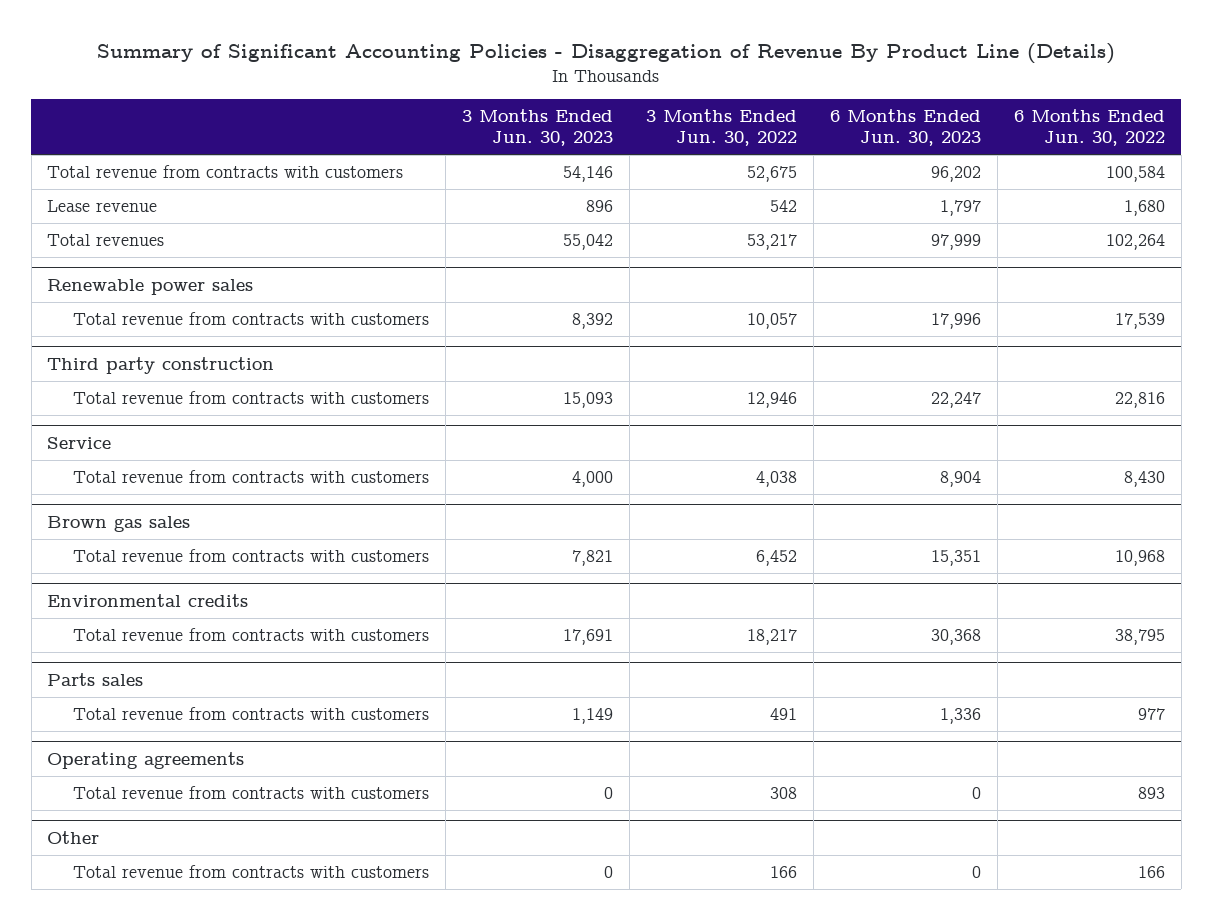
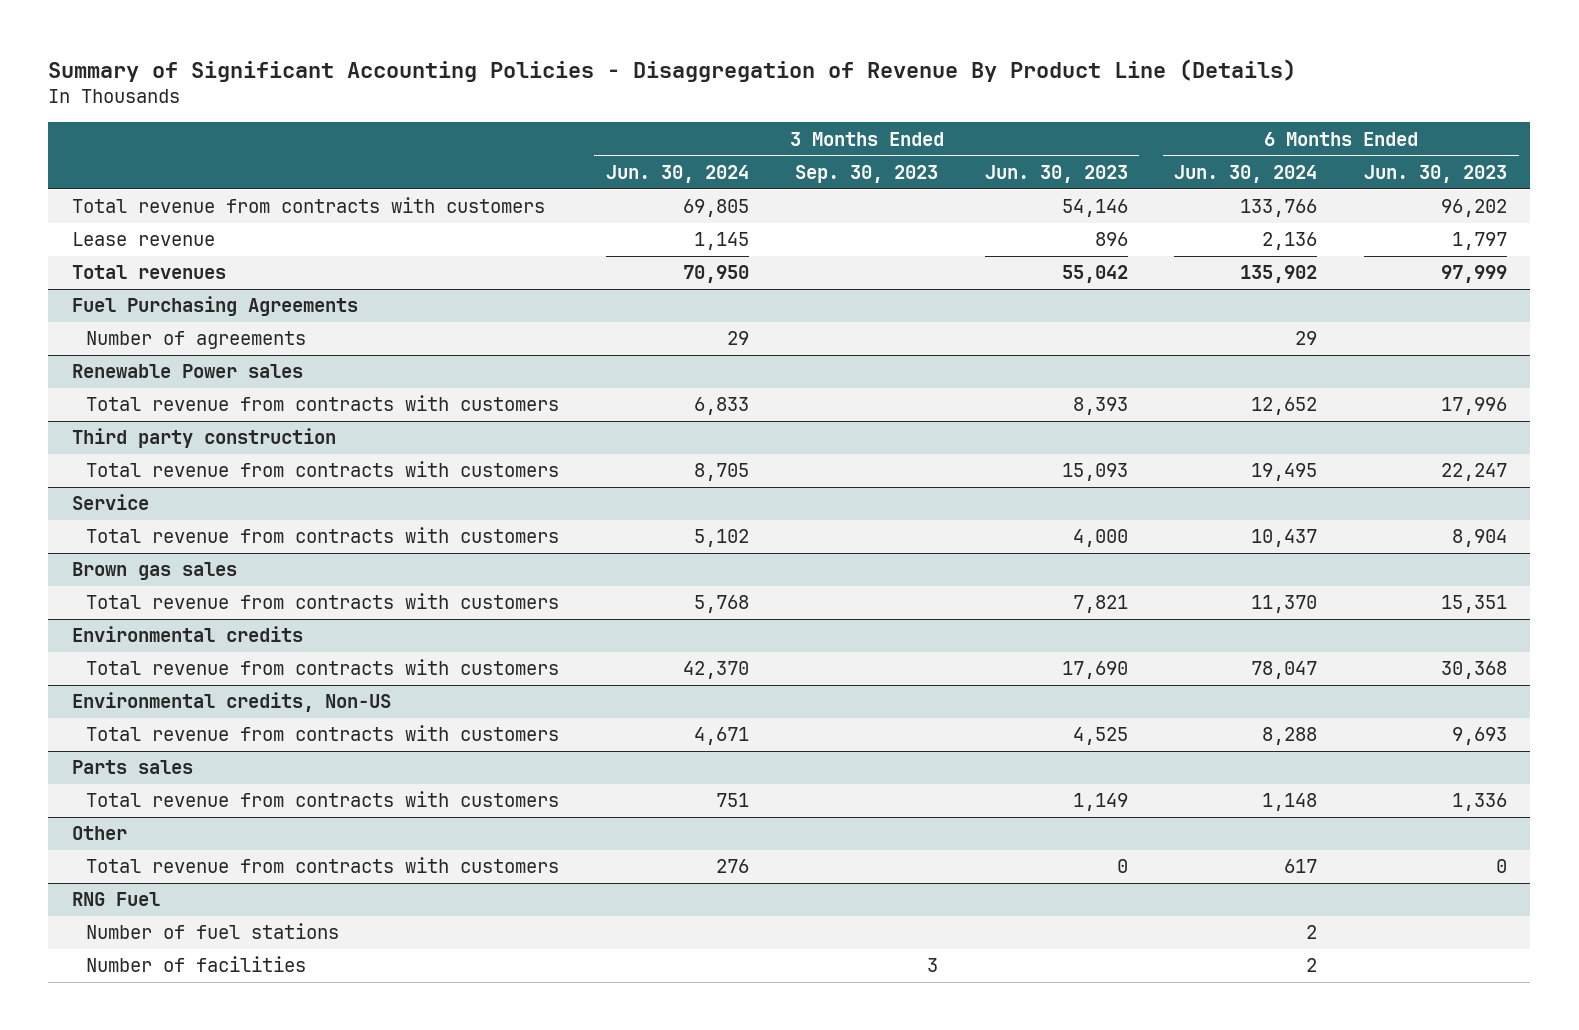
[645,108,797,147] 3 Months Ended Jun. 30, 2022 -> none
[1013,108,1165,147] 6 Months Ended Jun. 30, 2022 -> none
none -> [605,164,749,183] Jun. 30, 2024
none -> [795,164,939,183] Sep. 30, 2023
none -> [1174,164,1318,183] Jun. 30, 2024
none -> [71,296,358,317] Fuel Purchasing Agreements
none -> [85,331,306,350] Number of agreements
[47,278,254,295] Renewable power sales -> [71,364,303,379] Renewable Power sales
[571,312,613,329] 8,392 -> [1072,397,1128,416] 8,393
[562,628,613,645] 17,691 -> [1061,661,1128,680] 17,690
none -> [71,692,391,713] Environmental credits, Non-US
none -> [85,725,559,742] Total revenue from contracts with customers
[47,751,245,769] Operating agreements -> none
[72,785,429,799] Total revenue from contracts with customers -> none
none -> [71,892,160,907] RNG Fuel
none -> [85,923,339,940] Number of fuel stations
none -> [85,956,306,973] Number of facilities

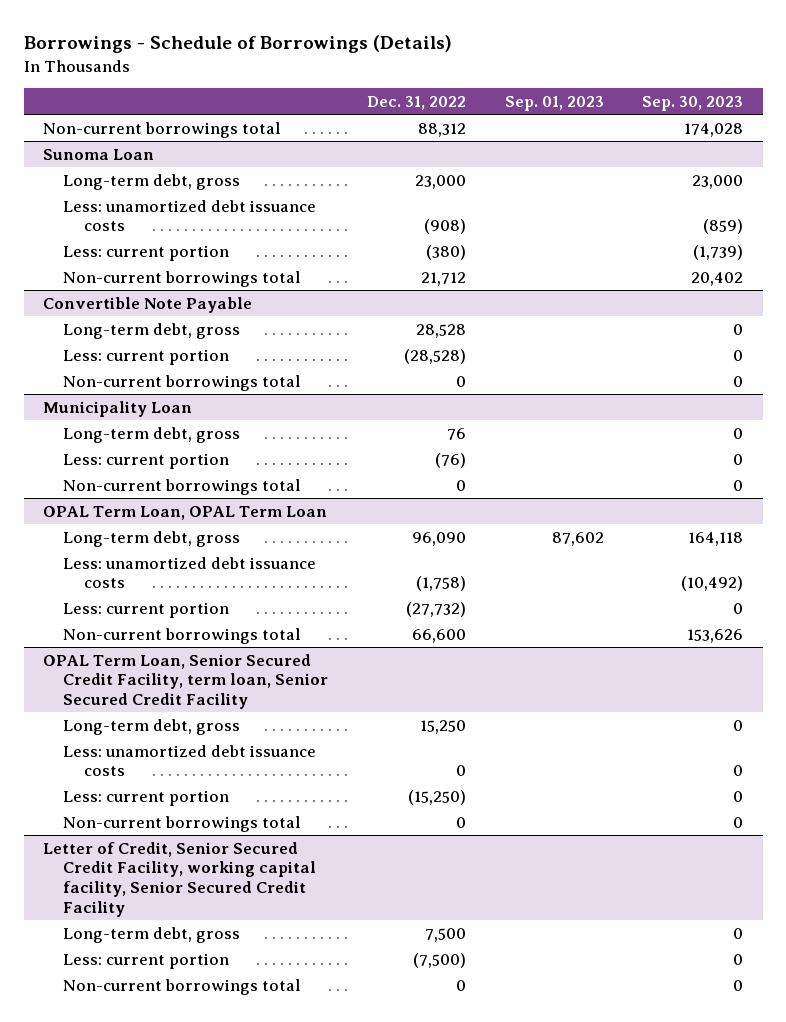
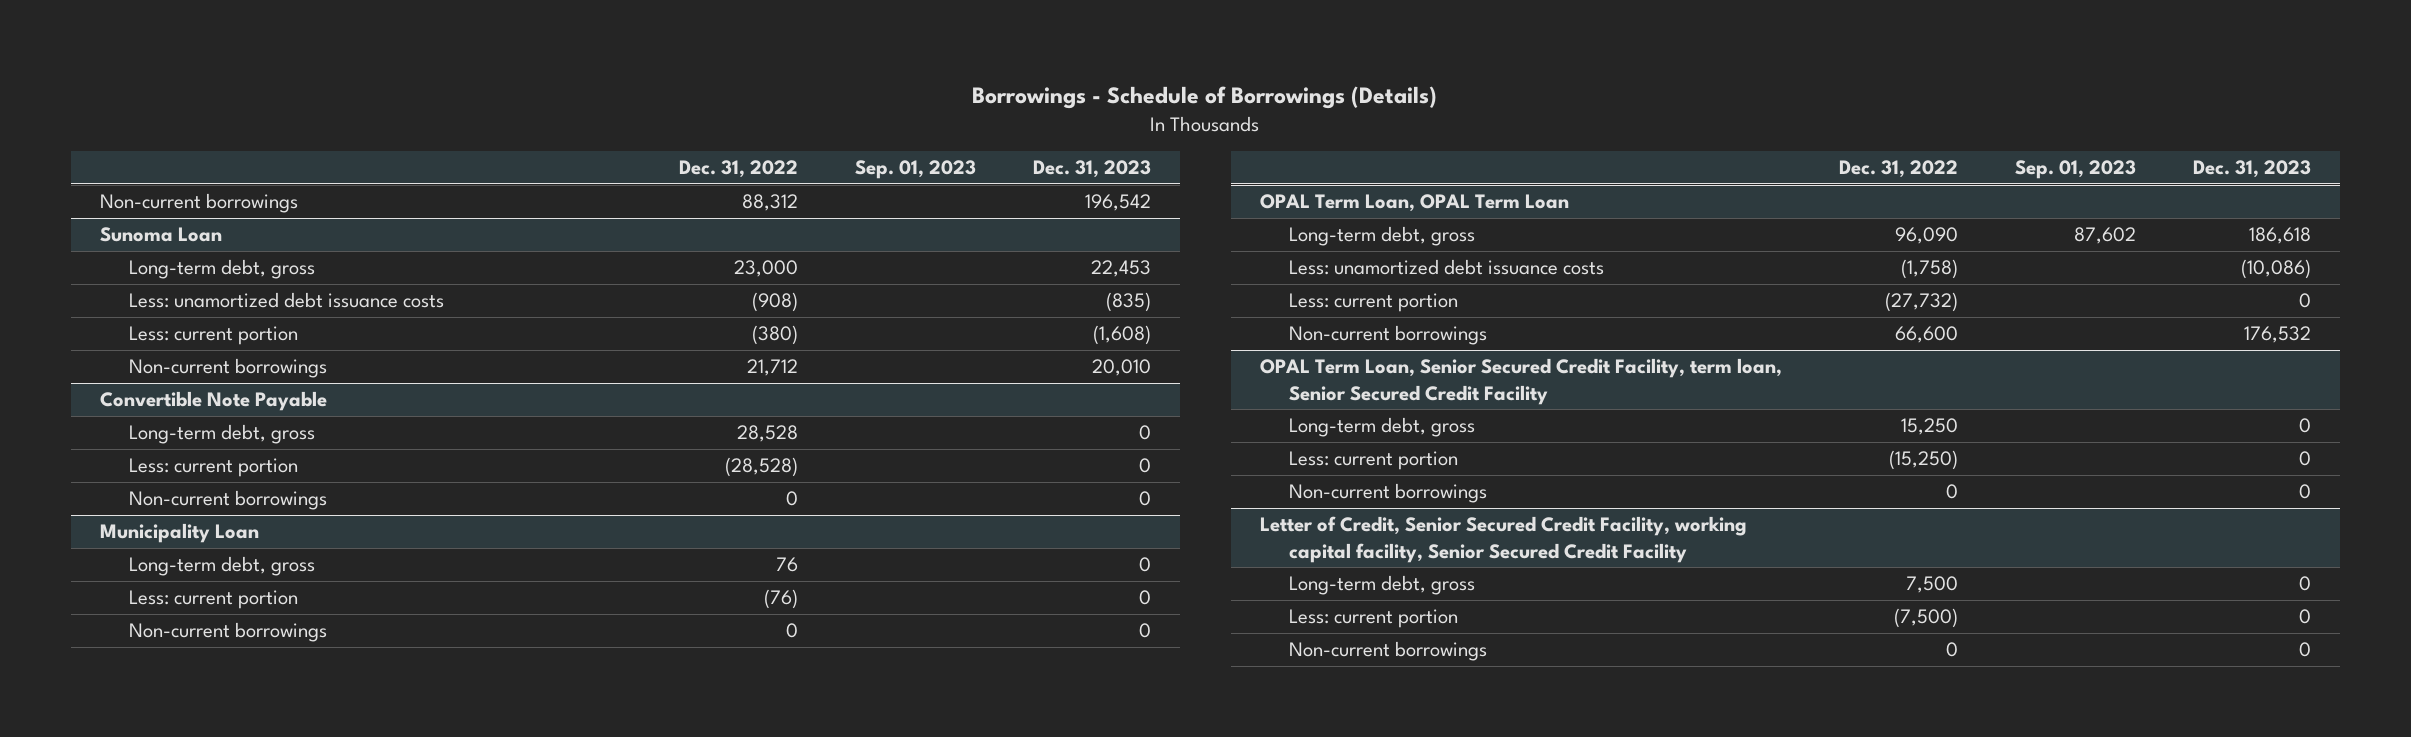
[642,95,744,111] Sep. 30, 2023 -> none
none -> [1033,160,1152,179] Dec. 31, 2023
[42,121,280,138] Non-current borrowings total -> [99,193,298,214] Non-current borrowings
[63,270,301,287] Non-current borrowings total -> [128,358,327,379] Non-current borrowings
[63,374,301,391] Non-current borrowings total -> [128,490,327,511] Non-current borrowings
[63,478,301,495] Non-current borrowings total -> [128,622,327,643] Non-current borrowings
[63,627,301,644] Non-current borrowings total -> [1288,325,1487,346] Non-current borrowings
[63,744,317,777] Less: unamortized debt issuance costs -> none
[63,815,301,832] Non-current borrowings total -> [1288,483,1487,504] Non-current borrowings
[63,978,301,995] Non-current borrowings total -> [1288,641,1487,662] Non-current borrowings

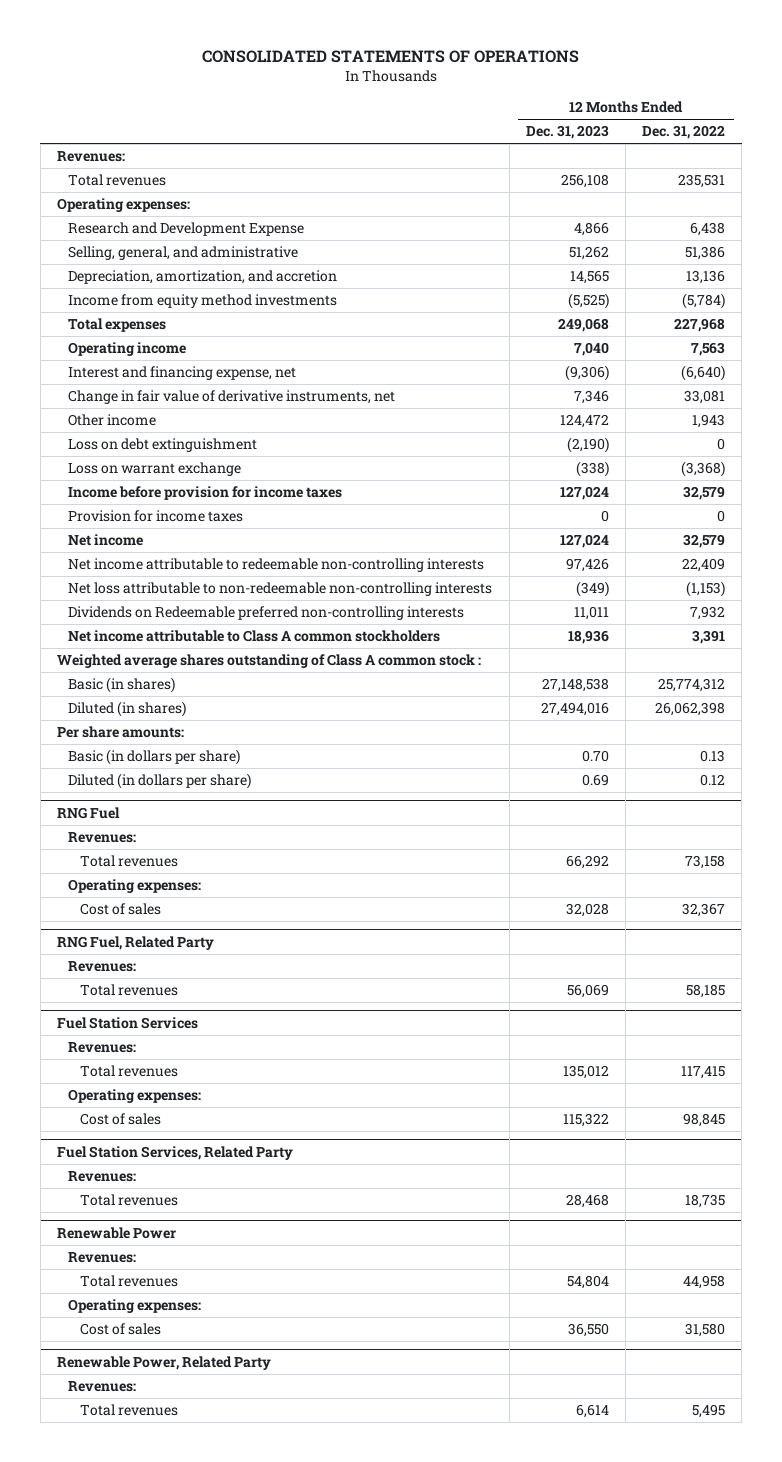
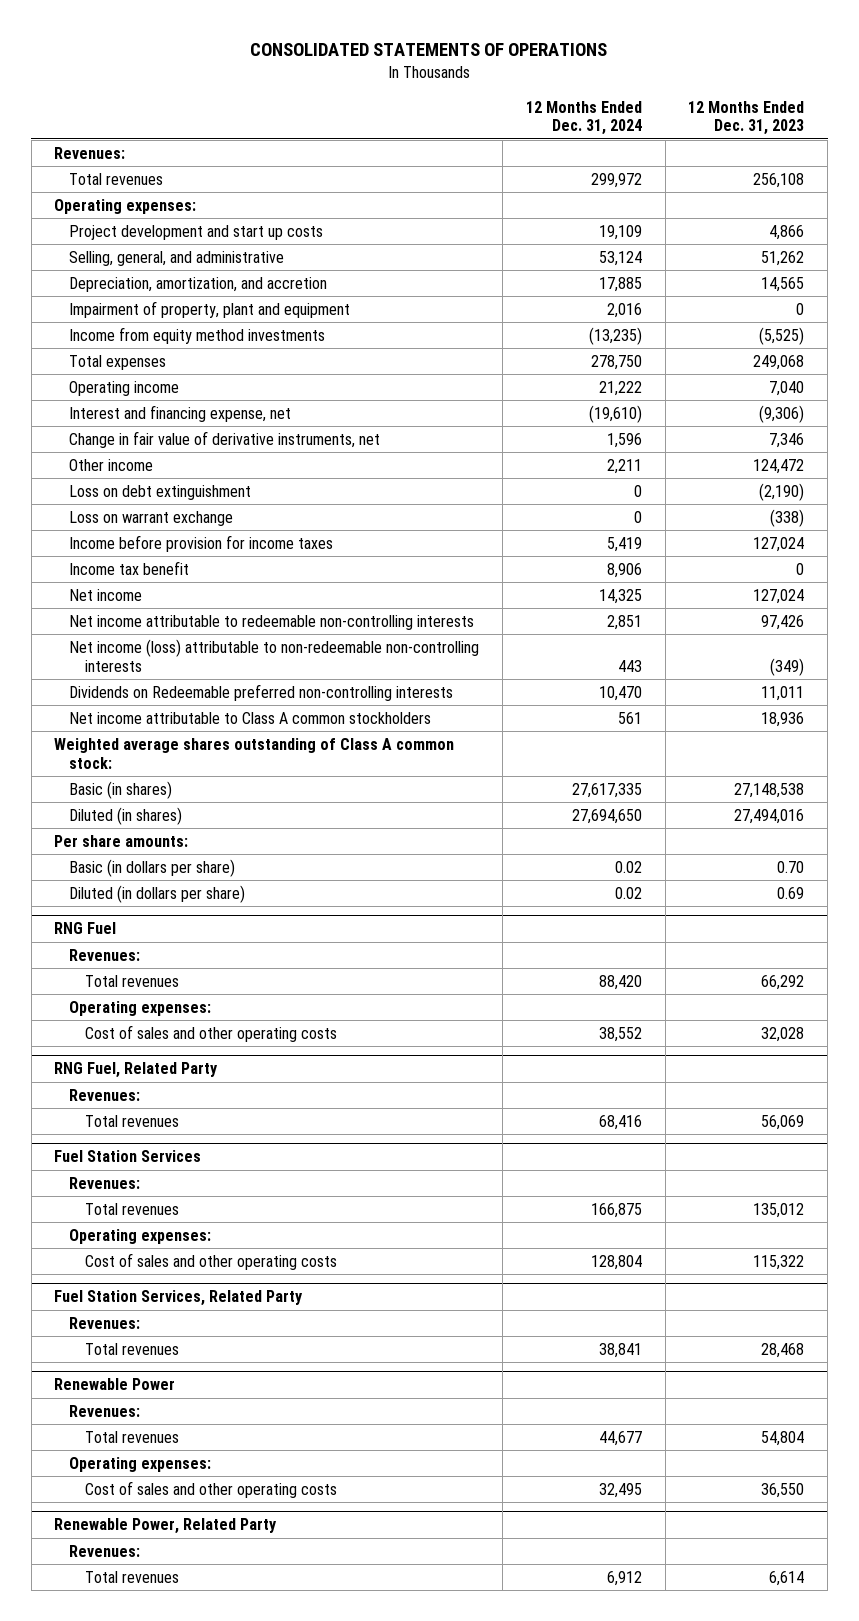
[642,125,726,140] Dec. 31, 2022 -> none
none -> [525,100,642,136] 12 Months Ended Dec. 31, 2024
[68,222,305,237] Research and Development Expense -> [69,224,324,240] Project development and start up costs
none -> [69,300,351,318] Impairment of property, plant and equipment
[68,510,244,523] Provision for income taxes -> none
none -> [69,560,190,575] Income tax benefit
[68,582,493,597] Net loss attributable to non-redeemable non-controlling interests -> [69,638,480,672] Net income (loss) attributable to non-redeemable non-controlling interests
[56,654,481,669] Weighted average shares outstanding of Class A common stock : -> [54,737,455,769] Weighted average shares outstanding of Class A common stock:
[80,903,162,916] Cost of sales -> [84,1024,337,1042] Cost of sales and other operating costs
[80,1113,162,1126] Cost of sales -> [84,1252,337,1270] Cost of sales and other operating costs
[80,1323,162,1336] Cost of sales -> [84,1480,337,1498] Cost of sales and other operating costs

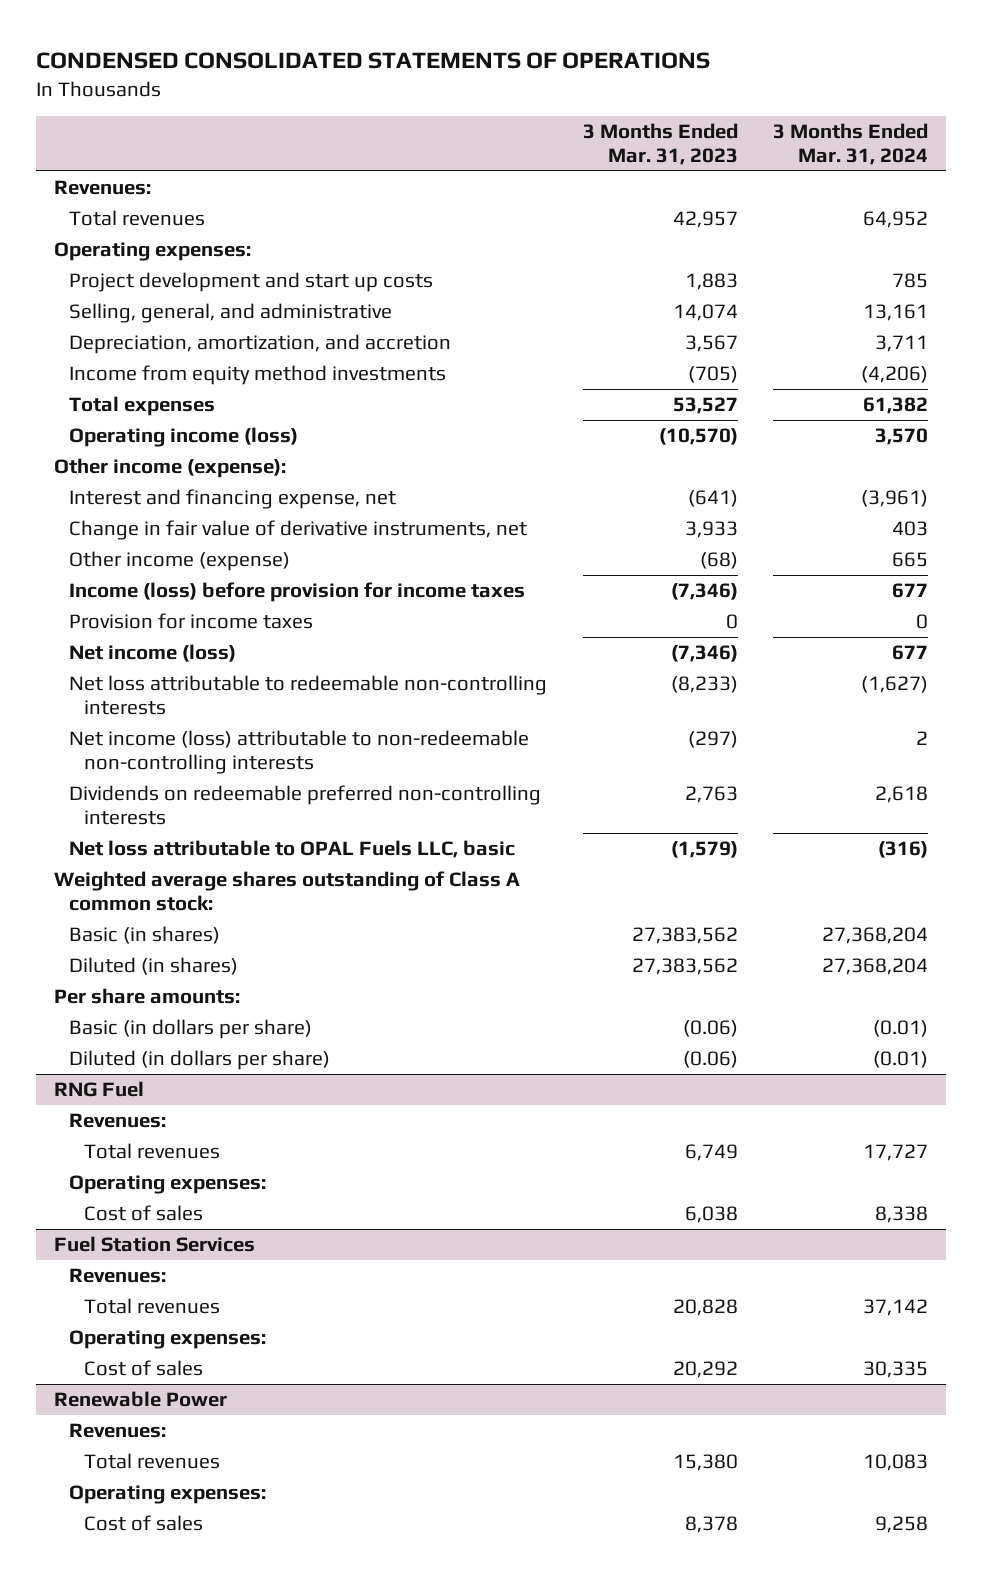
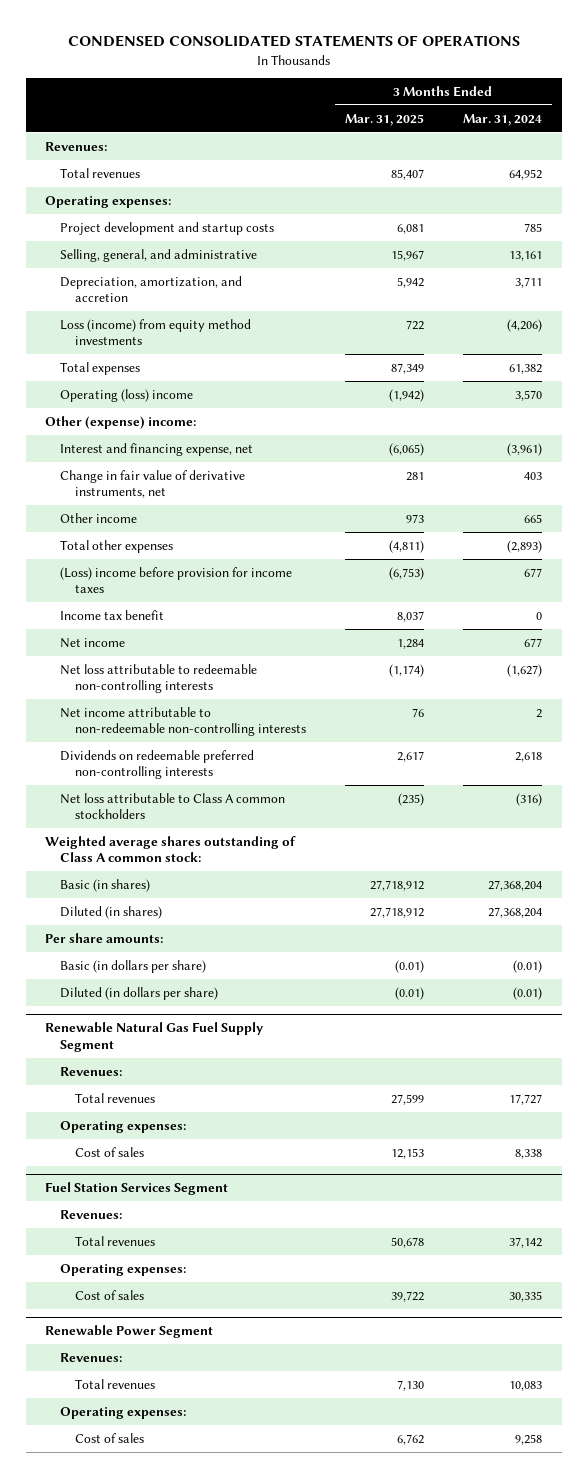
[582,122,738,166] 3 Months Ended Mar. 31, 2023 -> none
none -> [344,113,424,126] Mar. 31, 2025
[69,272,434,293] Project development and start up costs -> [59,221,274,235] Project development and startup costs
[69,365,447,386] Income from equity method investments -> [59,318,251,346] Loss (income) from equity method investments
[69,427,299,448] Operating income (loss) -> [59,388,193,402] Operating (loss) income
[54,458,287,479] Other income (expense): -> [45,415,197,429] Other (expense) income:
[69,613,314,630] Provision for income taxes -> none
[69,551,291,572] Other income (expense) -> [59,512,137,523] Other income
none -> [59,539,173,553] Total other expenses
[69,582,526,603] Income (loss) before provision for income taxes -> [59,566,292,594] (Loss) income before provision for income taxes
none -> [59,609,164,620] Income tax benefit
[69,644,237,663] Net income (loss) -> [59,637,125,648] Net income
[69,730,530,775] Net income (loss) attributable to non-redeemable non-controlling interests -> [59,706,306,737] Net income attributable to non-redeemable non-controlling interests
[69,840,516,859] Net loss attributable to OPAL Fuels LLC, basic -> [59,792,285,820] Net loss attributable to Class A common stockholders
[54,1081,145,1098] RNG Fuel -> [45,1022,264,1052] Renewable Natural Gas Fuel Supply Segment
[54,1236,256,1253] Fuel Station Services -> [45,1182,229,1196] Fuel Station Services Segment
[54,1391,228,1408] Renewable Power -> [45,1325,214,1339] Renewable Power Segment

